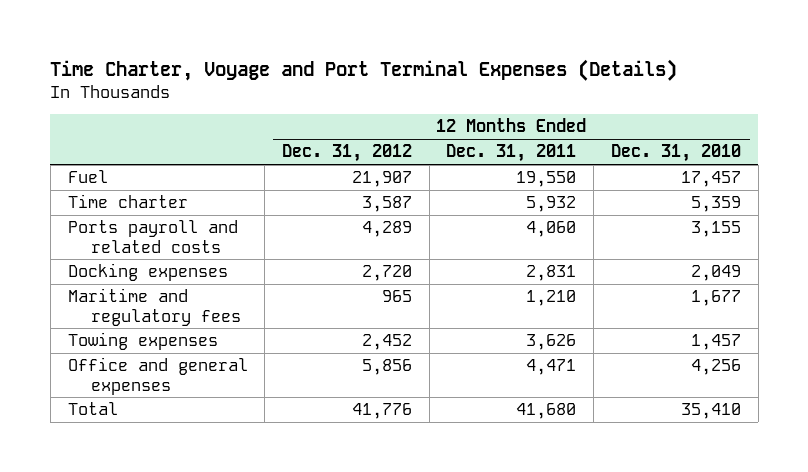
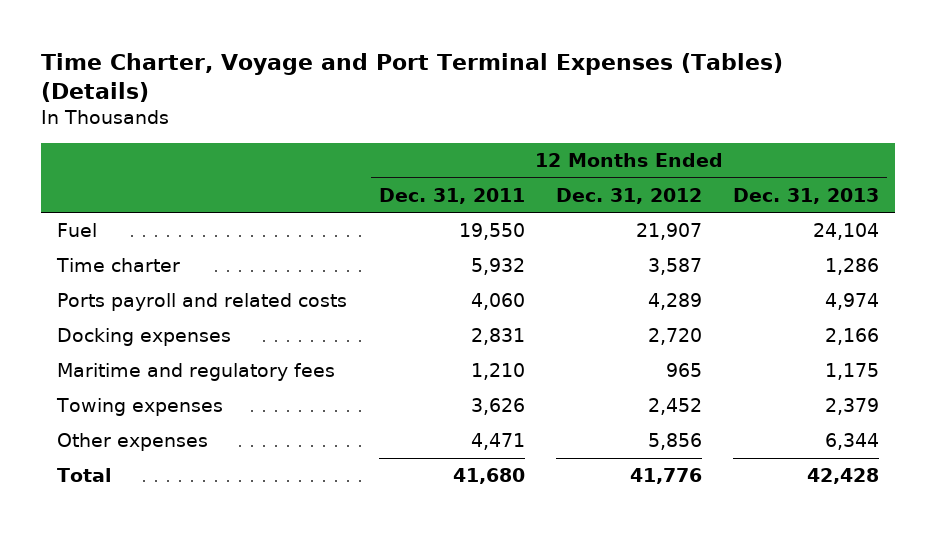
[50,58,678,81] Time Charter, Voyage and Port Terminal Expenses (Details) -> [41,53,784,103] Time Charter, Voyage and Port Terminal Expenses (Tables) (Details)
[610,144,741,163] Dec. 31, 2010 -> none
none -> [733,187,880,204] Dec. 31, 2013
[67,357,248,395] Office and general expenses -> [57,433,209,452] Other expenses

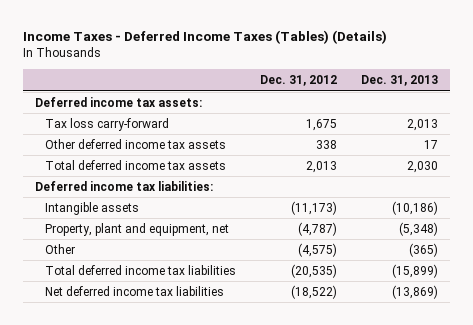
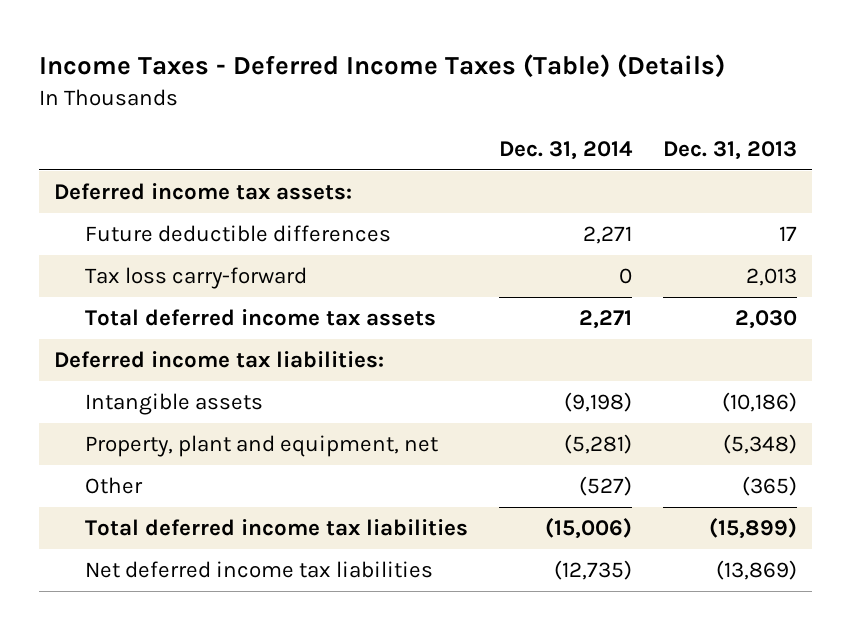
[22,30,387,45] Income Taxes - Deferred Income Taxes (Tables) (Details) -> [38,53,725,78] Income Taxes - Deferred Income Taxes (Table) (Details)
[260,75,338,87] Dec. 31, 2012 -> none
none -> [498,140,633,160] Dec. 31, 2014
none -> [84,225,391,243] Future deductible differences
[45,138,227,149] Other deferred income tax assets -> none

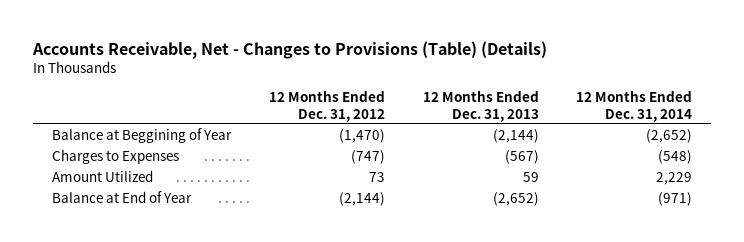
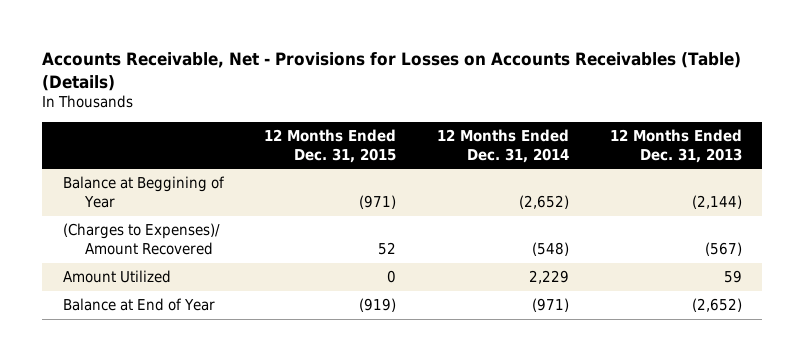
[32,40,548,59] Accounts Receivable, Net - Changes to Provisions (Table) (Details) -> [42,51,742,91] Accounts Receivable, Net - Provisions for Losses on Accounts Receivables (Table) (Details)
[268,90,385,122] 12 Months Ended Dec. 31, 2012 -> none
none -> [264,129,397,163] 12 Months Ended Dec. 31, 2015
[52,149,180,165] Charges to Expenses -> [62,223,220,255] (Charges to Expenses)/ Amount Recovered

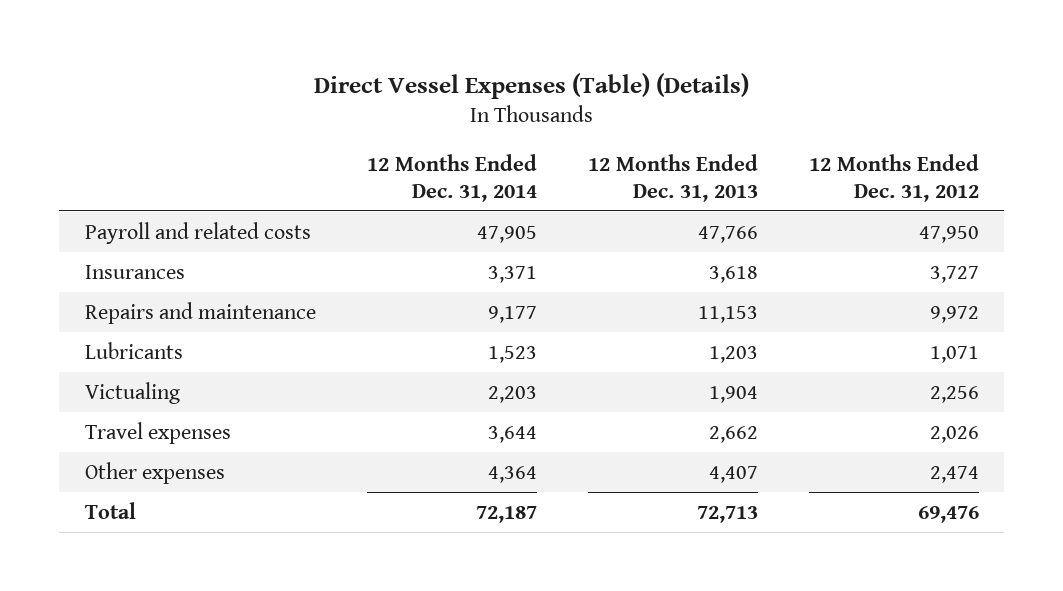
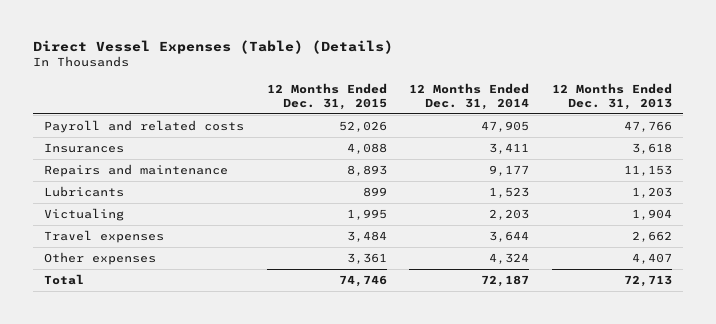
[808,153,979,202] 12 Months Ended Dec. 31, 2012 -> none
none -> [266,82,387,110] 12 Months Ended Dec. 31, 2015
[487,265,537,283] 3,371 -> [489,142,530,154] 3,411
[487,465,537,483] 4,364 -> [489,252,530,264] 4,324

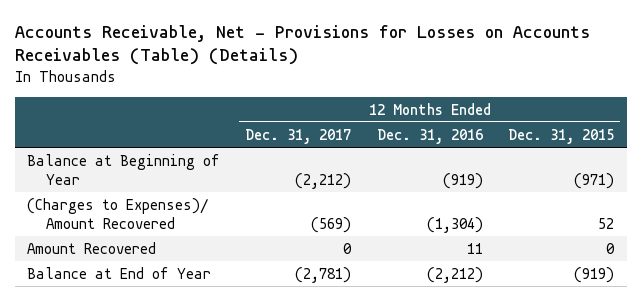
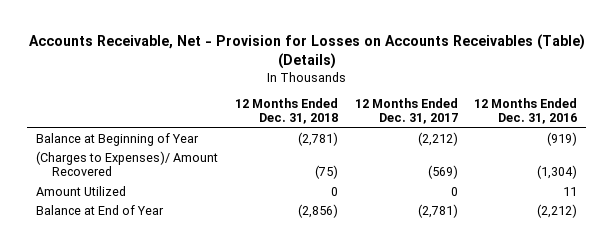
[14,24,590,66] Accounts Receivable, Net - Provisions for Losses on Accounts Receivables (Table) (Details) -> [28,34,585,70] Accounts Receivable, Net - Provision for Losses on Accounts Receivables (Table) (Details)
[508,128,615,144] Dec. 31, 2015 -> none
none -> [234,98,338,125] 12 Months Ended Dec. 31, 2018
[27,241,157,254] Amount Recovered -> [35,186,126,197] Amount Utilized

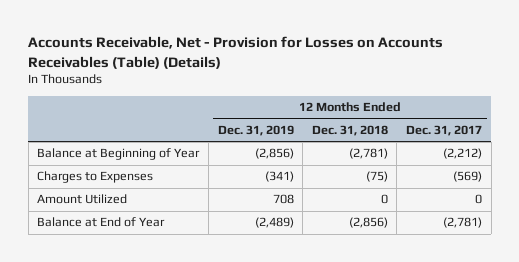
[474,98,578,125] 12 Months Ended Dec. 31, 2016 -> none
none -> [217,124,294,136] Dec. 31, 2019
[35,151,218,177] (Charges to Expenses)/ Amount Recovered -> [37,171,154,184] Charges to Expenses

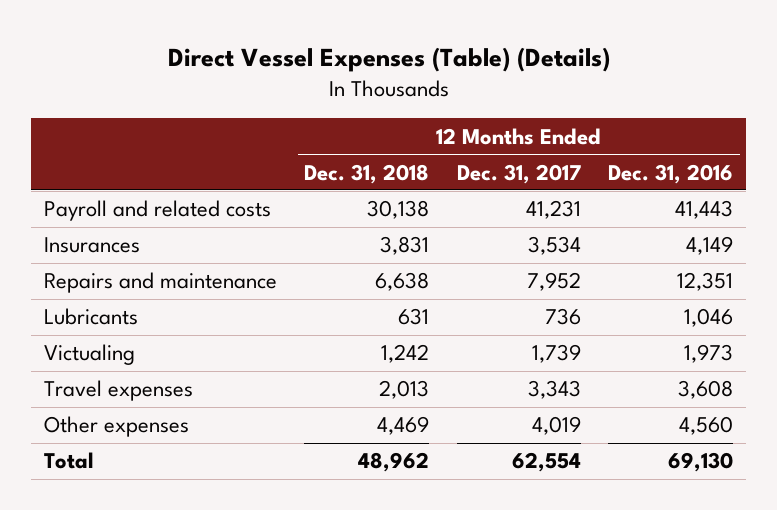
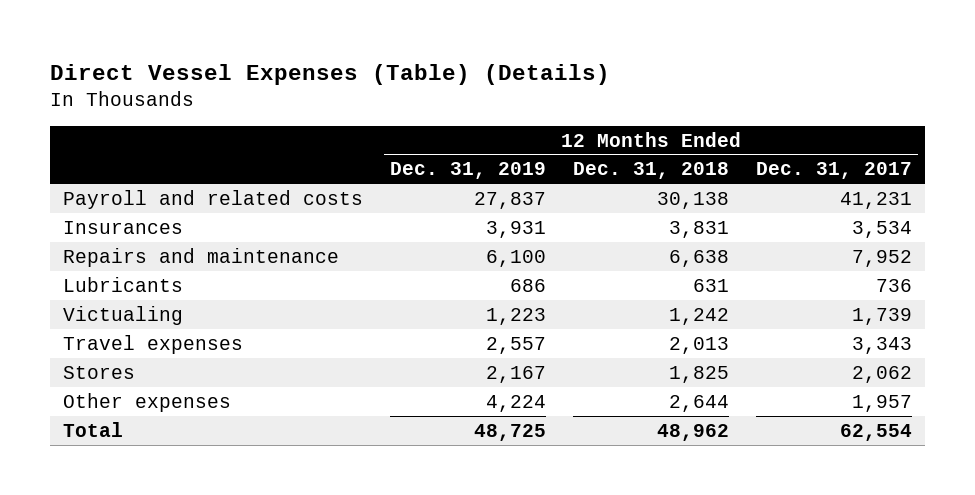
[607,163,733,184] Dec. 31, 2016 -> none
none -> [390,162,547,180] Dec. 31, 2019
none -> [63,365,136,379] Stores
[377,416,430,436] 4,469 -> [668,394,729,412] 2,644
[531,416,581,436] 4,019 -> [851,394,912,412] 1,957

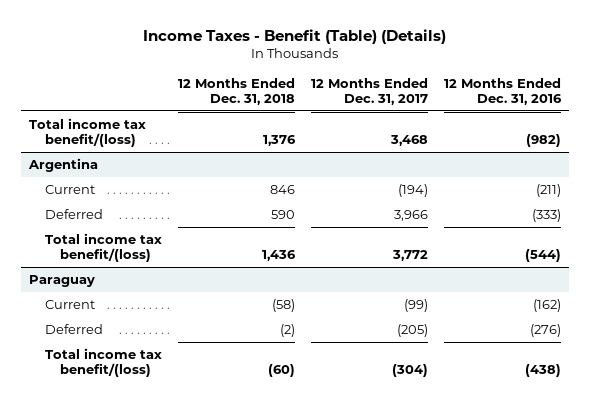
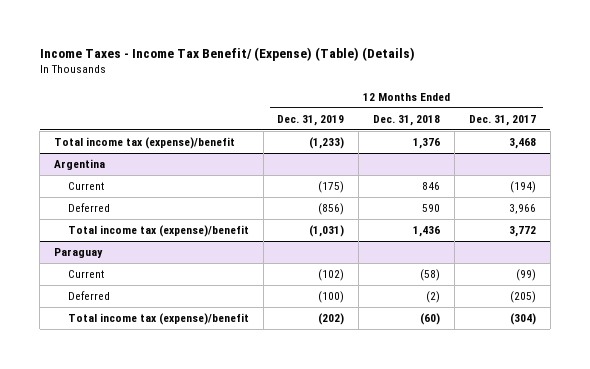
[142,28,446,44] Income Taxes - Benefit (Table) (Details) -> [39,46,415,61] Income Taxes - Income Tax Benefit/ (Expense) (Table) (Details)
[444,77,563,105] 12 Months Ended Dec. 31, 2016 -> none
none -> [277,114,345,126] Dec. 31, 2019
[28,117,146,147] Total income tax benefit/(loss) -> [53,137,235,150] Total income tax (expense)/benefit
[44,232,162,262] Total income tax benefit/(loss) -> [67,225,249,238] Total income tax (expense)/benefit
[44,347,162,377] Total income tax benefit/(loss) -> [67,313,249,326] Total income tax (expense)/benefit

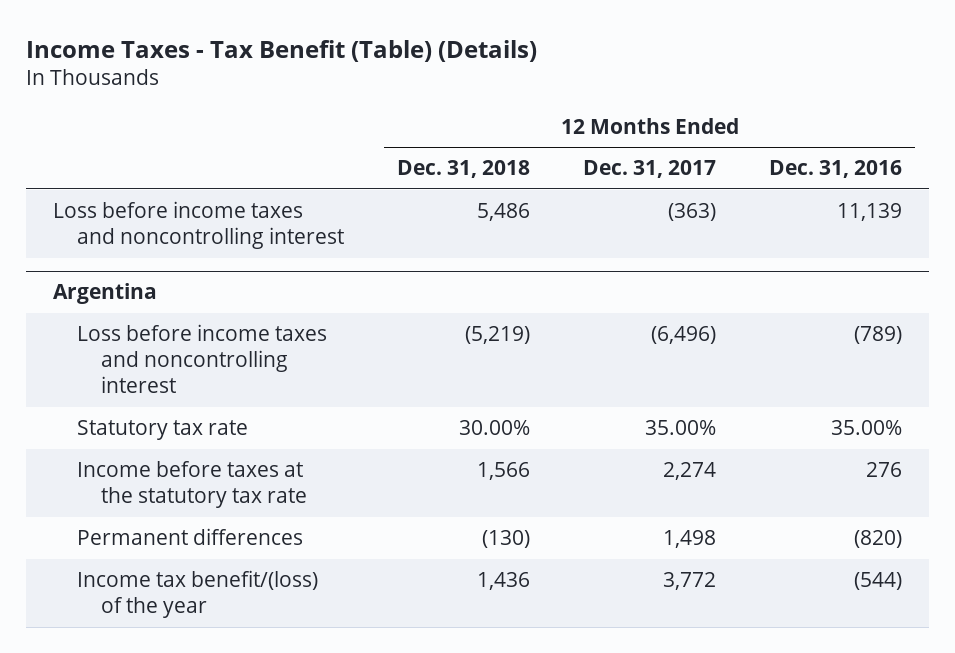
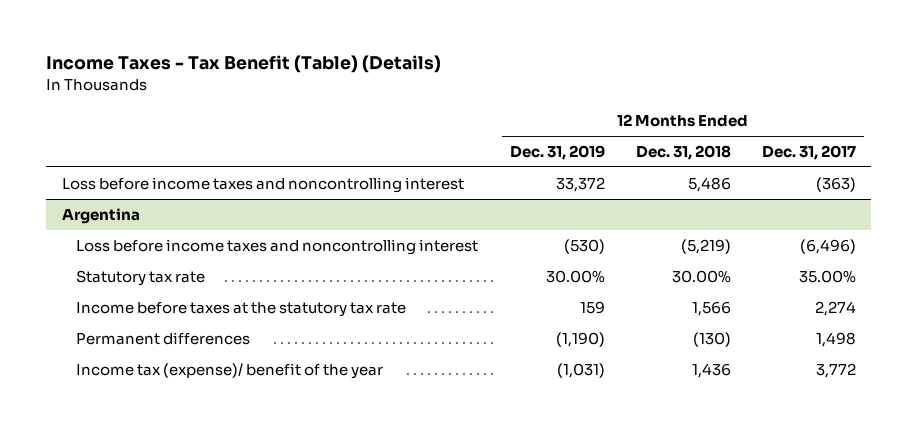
[769,160,903,179] Dec. 31, 2016 -> none
none -> [509,145,605,161] Dec. 31, 2019
[76,570,318,619] Income tax benefit/(loss) of the year -> [76,362,384,379] Income tax (expense)/ benefit of the year

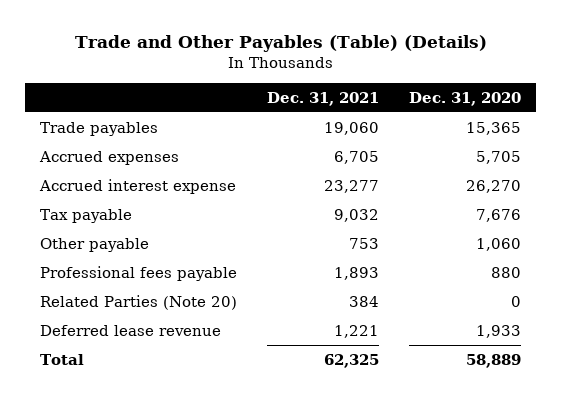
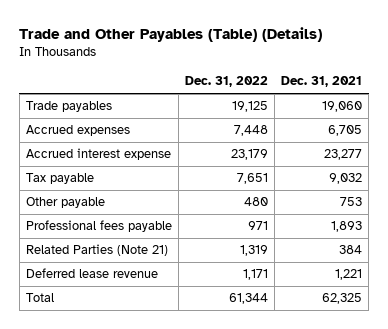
[408,91,521,106] Dec. 31, 2020 -> none
none -> [185,76,269,88] Dec. 31, 2022
[40,294,238,310] Related Parties (Note 20) -> [26,244,169,257] Related Parties (Note 21)

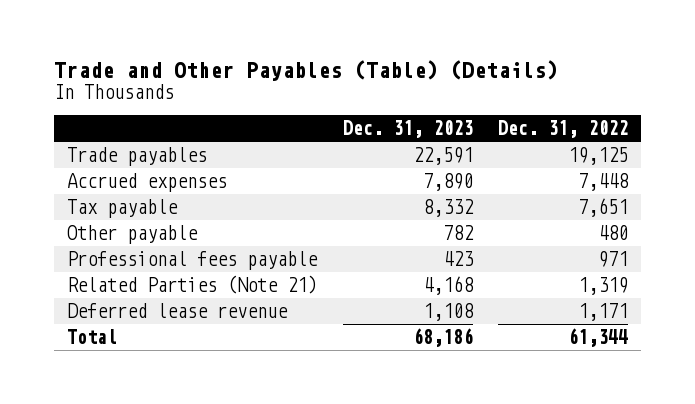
[281,76,363,88] Dec. 31, 2021 -> none
none -> [342,120,473,139] Dec. 31, 2023
[26,148,172,161] Accrued interest expense -> none

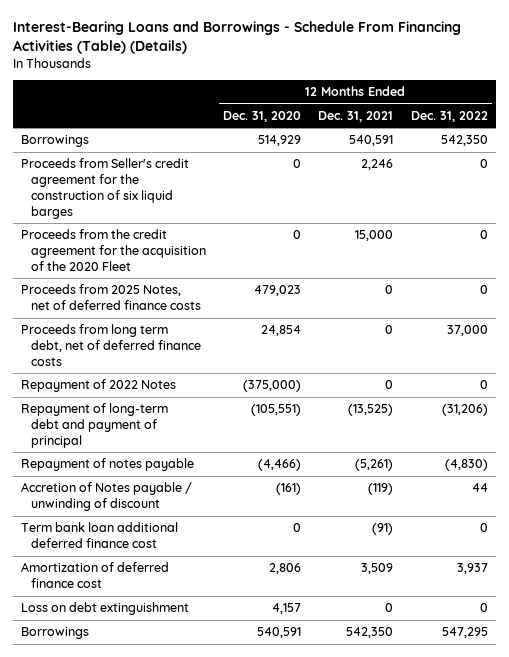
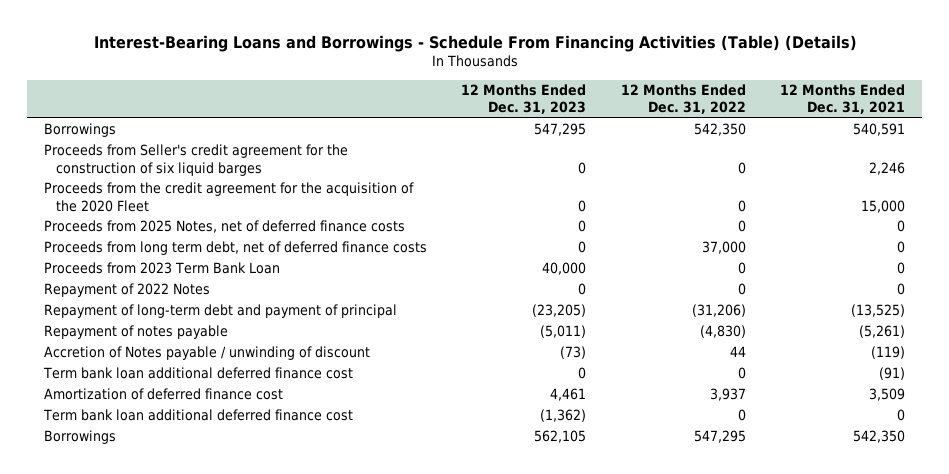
[223,110,302,122] Dec. 31, 2020 -> none
none -> [461,84,587,115] 12 Months Ended Dec. 31, 2023
none -> [44,262,281,275] Proceeds from 2023 Term Bank Loan
[21,602,190,616] Loss on debt extinguishment -> none
none -> [43,409,354,422] Term bank loan additional deferred finance cost

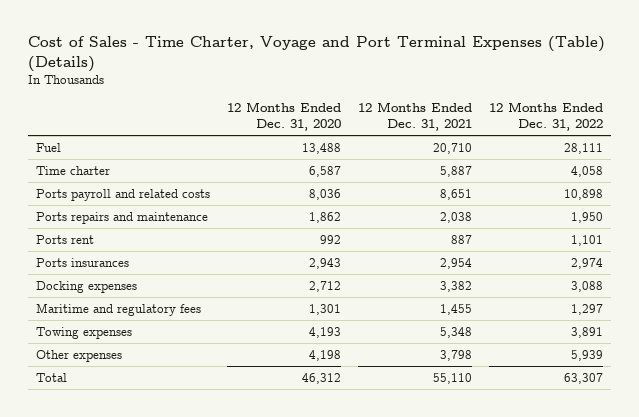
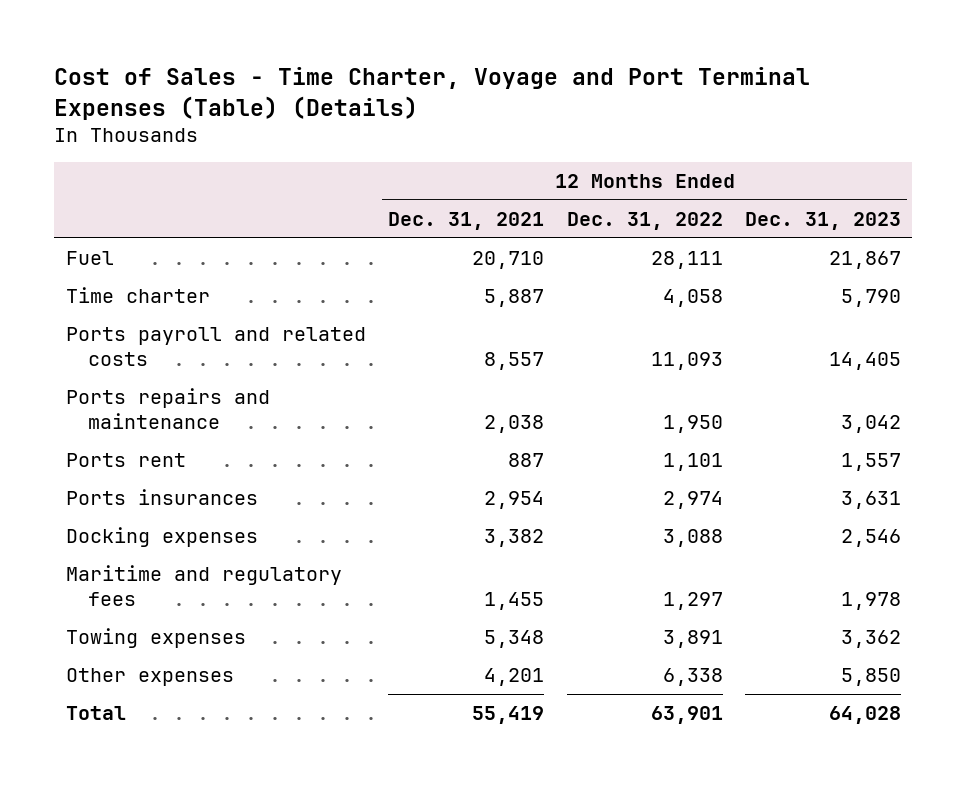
[227,102,342,132] 12 Months Ended Dec. 31, 2020 -> none
none -> [745,212,902,231] Dec. 31, 2023
[440,188,473,200] 8,651 -> [484,352,545,371] 8,557
[564,188,604,200] 10,898 -> [650,352,723,371] 11,093
[440,349,473,361] 3,798 -> [484,668,545,687] 4,201
[571,349,604,361] 5,939 -> [662,668,723,687] 6,338
[433,372,473,384] 55,110 -> [472,706,545,725] 55,419
[564,372,604,384] 63,307 -> [650,706,723,725] 63,901

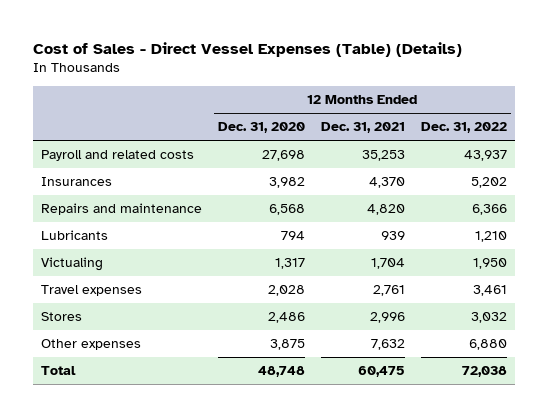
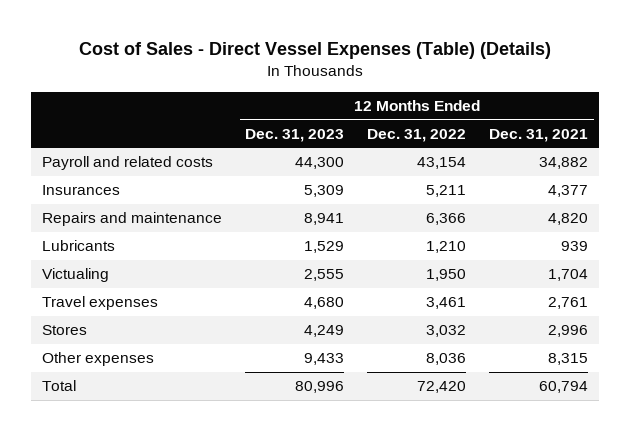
[217,122,305,134] Dec. 31, 2020 -> none
none -> [245,128,345,142] Dec. 31, 2023
[361,150,405,162] 35,253 -> [539,157,589,170] 34,882
[463,150,507,162] 43,937 -> [417,157,467,170] 43,154
[368,177,405,189] 4,370 -> [548,185,589,198] 4,377
[470,177,507,189] 5,202 -> [426,185,467,198] 5,211
[370,339,405,351] 7,632 -> [548,353,589,366] 8,315
[468,339,507,351] 6,880 -> [426,353,467,366] 8,036
[357,366,405,378] 60,475 -> [539,381,589,394] 60,794
[461,366,507,378] 72,038 -> [417,381,467,394] 72,420

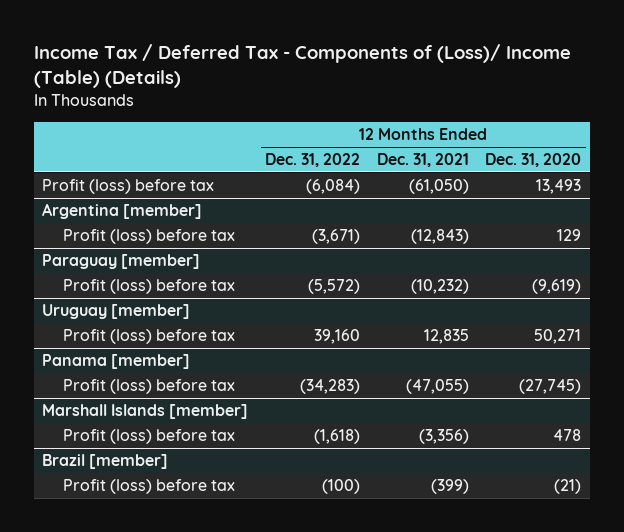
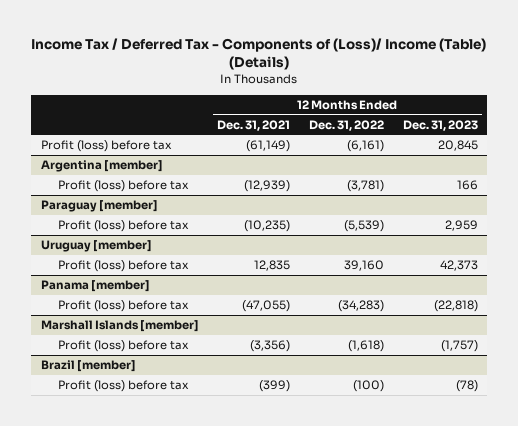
[485,153,582,168] Dec. 31, 2020 -> none
none -> [402,119,478,131] Dec. 31, 2023
[305,179,360,195] (6,084) -> [346,140,384,153] (6,161)
[408,179,469,195] (61,050) -> [246,140,291,153] (61,149)
[311,229,360,245] (3,671) -> [346,180,384,193] (3,781)
[410,229,469,245] (12,843) -> [244,180,291,193] (12,939)
[307,279,360,295] (5,572) -> [343,220,384,233] (5,539)
[410,279,469,295] (10,232) -> [244,220,291,233] (10,235)

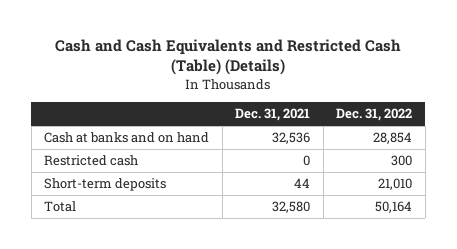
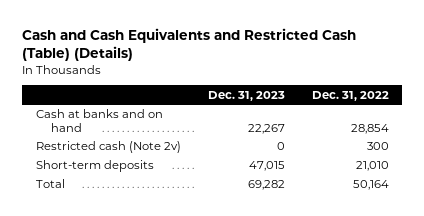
[235,108,311,122] Dec. 31, 2021 -> none
none -> [207,90,285,101] Dec. 31, 2023
[44,155,139,167] Restricted cash -> [35,141,181,154] Restricted cash (Note 2v)

